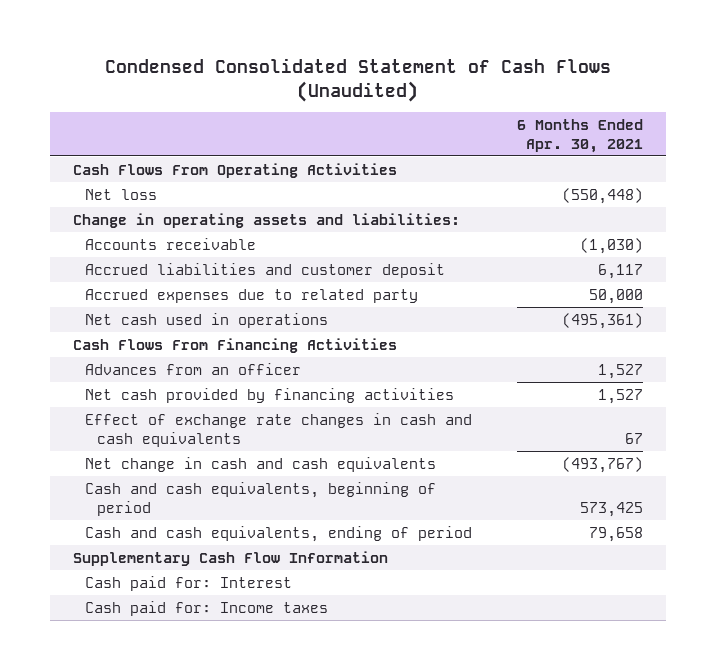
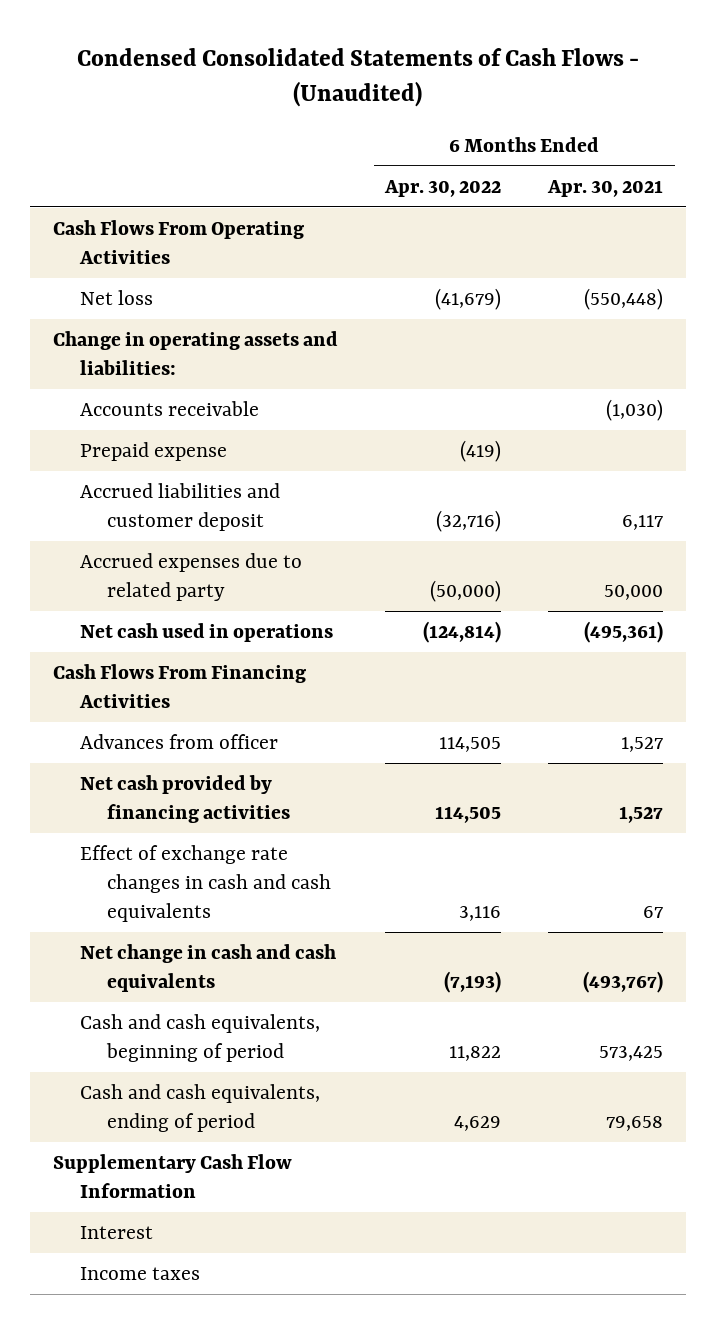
[104,58,611,102] Condensed Consolidated Statement of Cash Flows (Unaudited) -> [77,47,640,108] Condensed Consolidated Statements of Cash Flows - (Unaudited)
none -> [384,179,502,197] Apr. 30, 2022
none -> [80,442,228,462] Prepaid expense
[84,362,301,375] Advances from an officer -> [80,734,279,750] Advances from officer
[84,575,292,591] Cash paid for: Interest -> [80,1226,154,1240] Interest
[84,600,328,616] Cash paid for: Income taxes -> [80,1267,201,1281] Income taxes

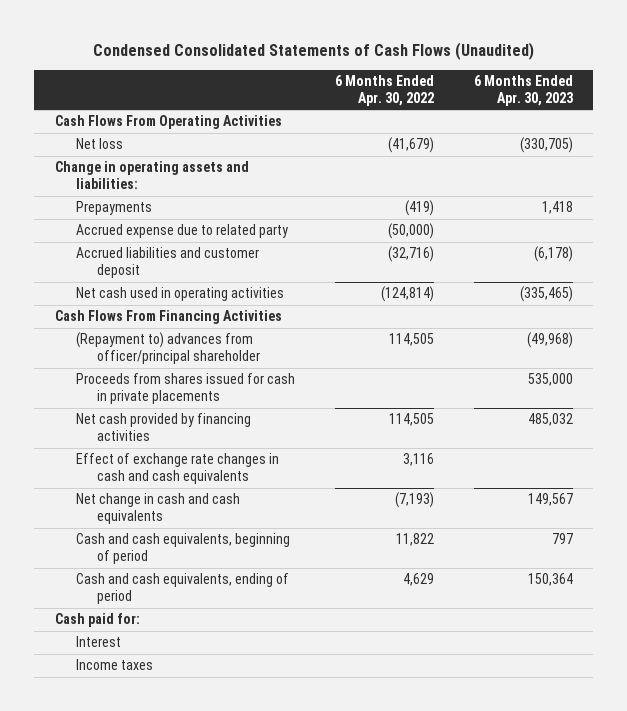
[77,47,640,108] Condensed Consolidated Statements of Cash Flows - (Unaudited) -> [92,41,534,60] Condensed Consolidated Statements of Cash Flows (Unaudited)
[546,179,663,197] Apr. 30, 2021 -> none
none -> [473,75,573,106] 6 Months Ended Apr. 30, 2023
[80,401,260,417] Accounts receivable -> none
[80,442,228,462] Prepaid expense -> [75,201,152,216] Prepayments
none -> [75,224,288,239] Accrued expense due to related party
[80,553,303,602] Accrued expenses due to related party -> none
[80,623,334,643] Net cash used in operations -> [75,287,284,302] Net cash used in operating activities
[80,734,279,750] Advances from officer -> [75,332,260,365] (Repayment to) advances from officer/principal shareholder
none -> [75,373,295,405] Proceeds from shares issued for cash in private placements
[53,1154,293,1199] Supplementary Cash Flow Information -> none
none -> [54,613,140,628] Cash paid for:

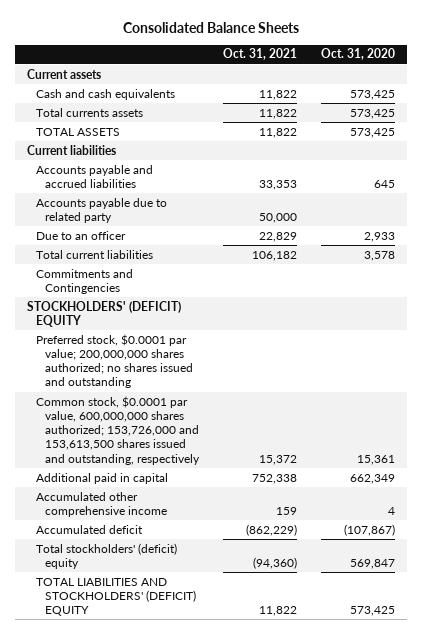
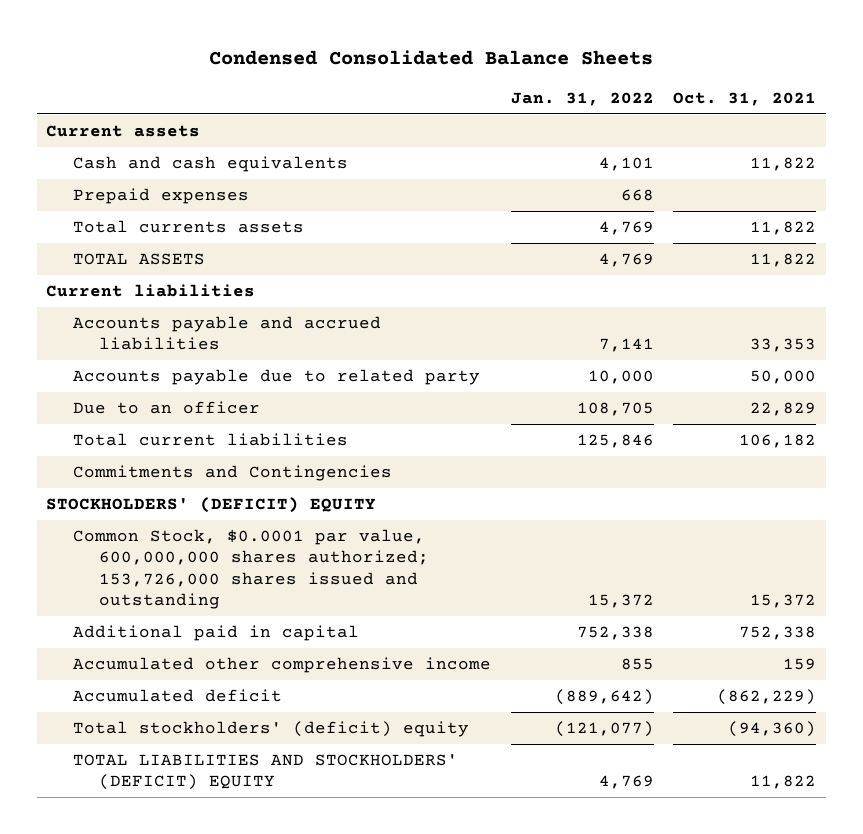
[123,21,300,33] Consolidated Balance Sheets -> [209,50,654,66] Condensed Consolidated Balance Sheets
[321,48,396,61] Oct. 31, 2020 -> none
none -> [510,91,654,106] Jan. 31, 2022
none -> [72,188,249,205] Prepaid expenses
[36,333,194,389] Preferred stock, $0.0001 par value; 200,000,000 shares authorized; no shares issued and outstanding -> none
[36,395,201,465] Common stock, $0.0001 par value, 600,000,000 shares authorized; 153,726,000 and 153,613,500 shares issued and outstanding, respectively -> [72,529,430,609] Common Stock, $0.0001 par value, 600,000,000 shares authorized; 153,726,000 shares issued and outstanding

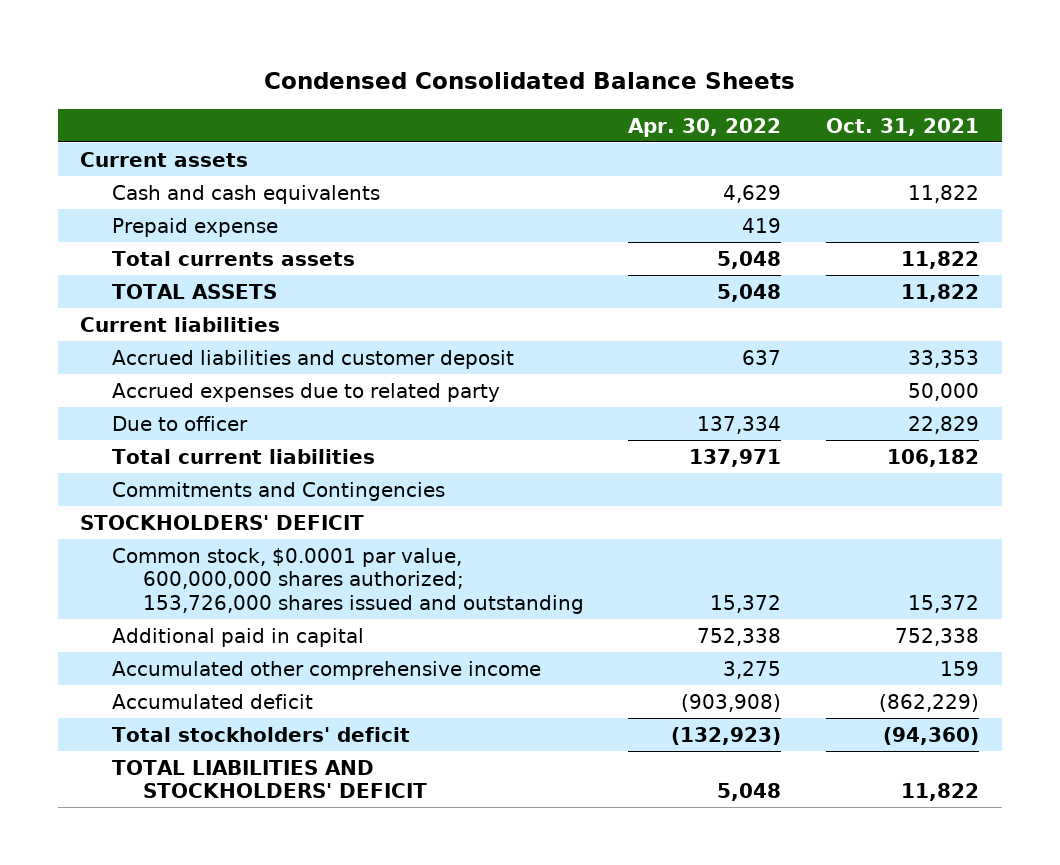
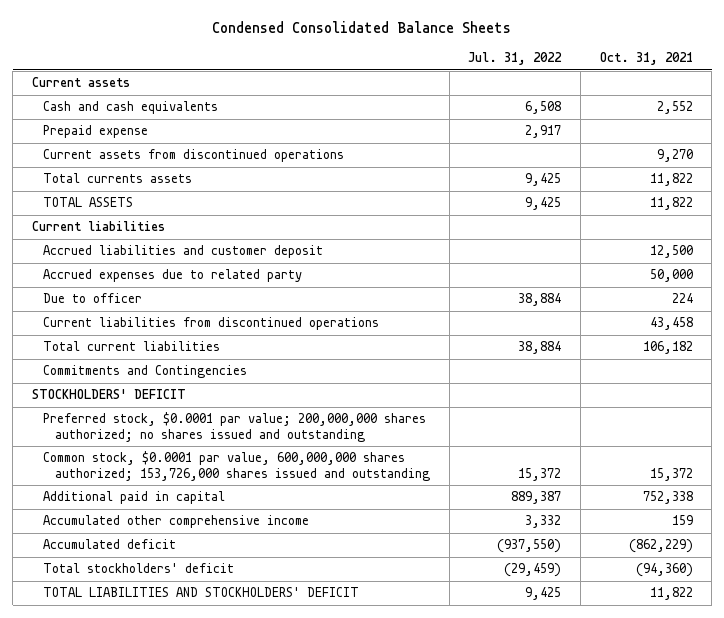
[628,117,782,137] Apr. 30, 2022 -> none
none -> [468,52,563,66] Jul. 31, 2022
[908,184,980,203] 11,822 -> [656,101,693,115] 2,552
none -> [43,149,345,163] Current assets from discontinued operations
[908,349,980,368] 33,353 -> [649,245,693,259] 12,500
[908,415,980,434] 22,829 -> [671,293,693,304] 224
none -> [43,317,380,331] Current liabilities from discontinued operations
none -> [43,412,427,442] Preferred stock, $0.0001 par value; 200,000,000 shares authorized; no shares issued and outstanding

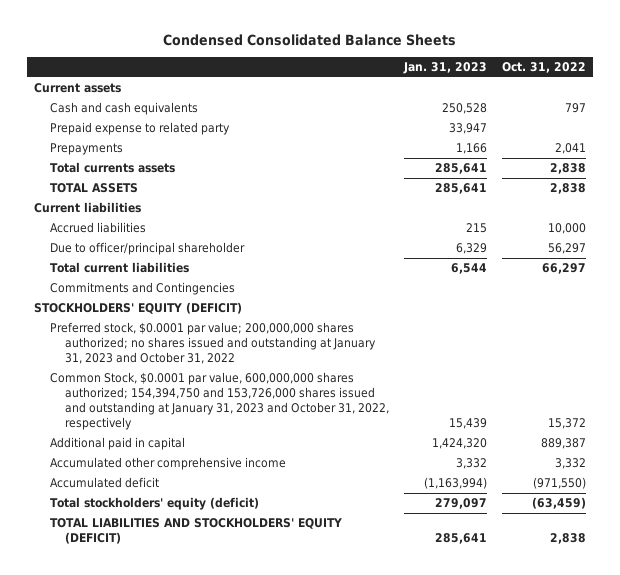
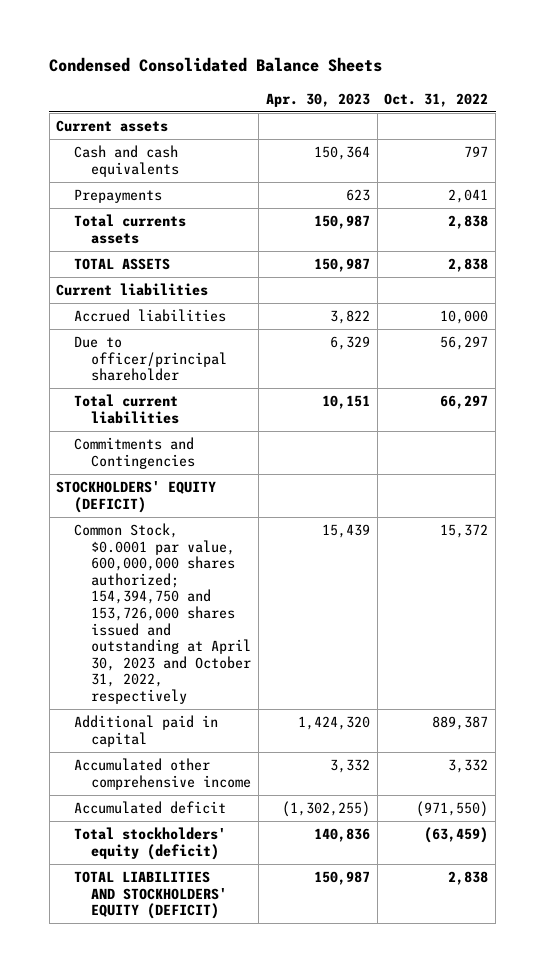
[402,61,487,74] Jan. 31, 2023 -> none
none -> [265,92,370,107] Apr. 30, 2023
[49,122,230,136] Prepaid expense to related party -> none
[49,322,377,365] Preferred stock, $0.0001 par value; 200,000,000 shares authorized; no shares issued and outstanding at January 31, 2023 and October 31, 2022 -> none
[49,372,390,431] Common Stock, $0.0001 par value, 600,000,000 shares authorized; 154,394,750 and 153,726,000 shares issued and outstanding at January 31, 2023 and October 31, 2022, respectively -> [73,523,252,704] Common Stock, $0.0001 par value, 600,000,000 shares authorized; 154,394,750 and 153,726,000 shares issued and outstanding at April 30, 2023 and October 31, 2022, respectively

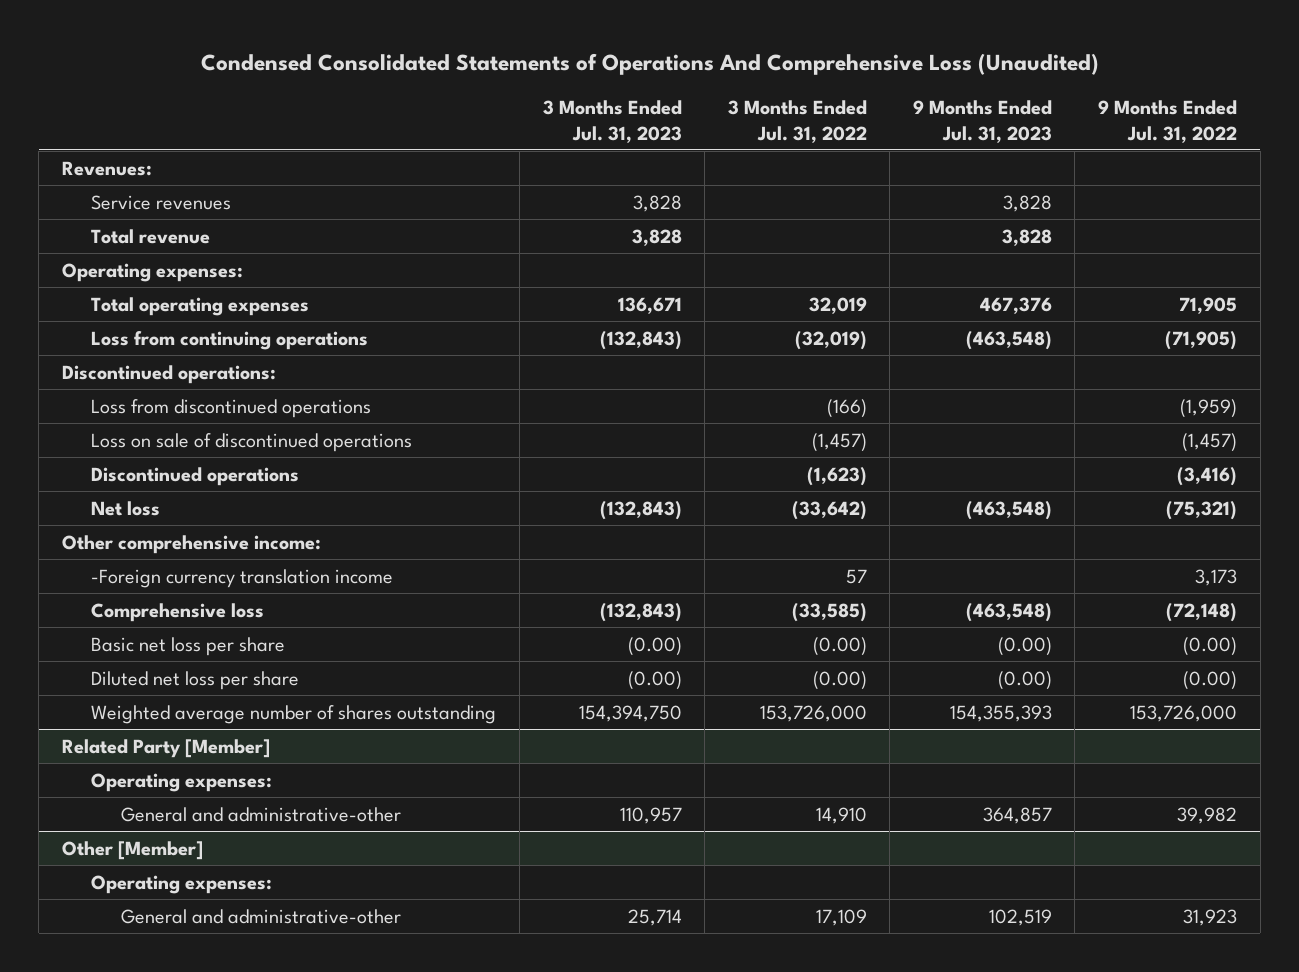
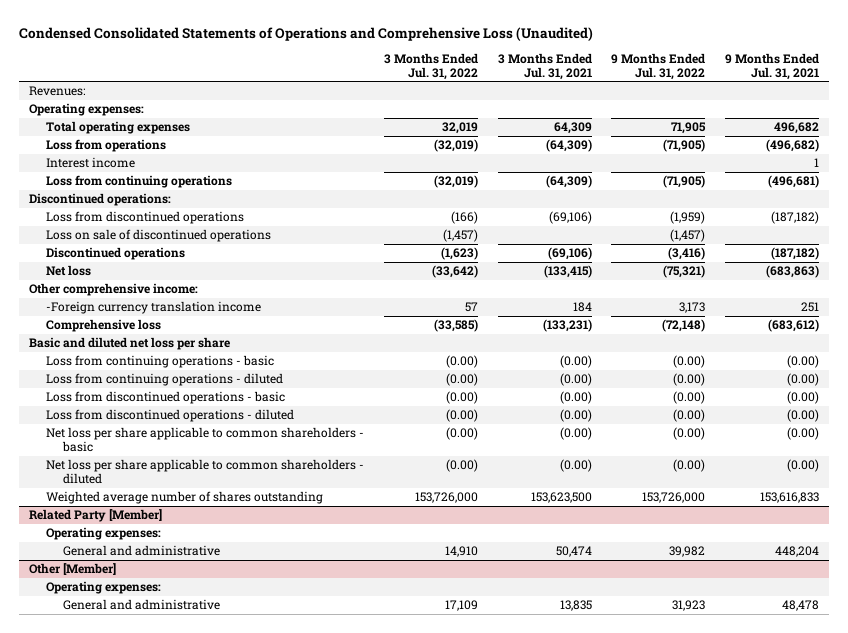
[200,53,1099,76] Condensed Consolidated Statements of Operations And Comprehensive Loss (Unaudited) -> [19,26,594,41] Condensed Consolidated Statements of Operations and Comprehensive Loss (Unaudited)
[542,99,682,143] 3 Months Ended Jul. 31, 2023 -> none
[912,99,1052,143] 9 Months Ended Jul. 31, 2023 -> none
none -> [497,52,592,80] 3 Months Ended Jul. 31, 2021
none -> [724,52,819,80] 9 Months Ended Jul. 31, 2021
[91,194,232,210] Service revenues -> none
[91,228,211,244] Total revenue -> none
none -> [46,139,167,153] Loss from operations
none -> [46,157,136,169] Interest income
none -> [29,337,231,351] Basic and diluted net loss per share
none -> [46,355,275,369] Loss from continuing operations - basic
none -> [46,373,284,387] Loss from continuing operations - diluted
none -> [46,391,286,405] Loss from discontinued operations - basic
none -> [46,409,295,423] Loss from discontinued operations - diluted
[91,636,286,656] Basic net loss per share -> [46,427,365,453] Net loss per share applicable to common shareholders - basic
[91,670,300,690] Diluted net loss per share -> [46,459,365,485] Net loss per share applicable to common shareholders - diluted
[120,806,401,822] General and administrative-other -> [62,545,220,557] General and administrative
[120,908,401,924] General and administrative-other -> [62,599,220,611] General and administrative

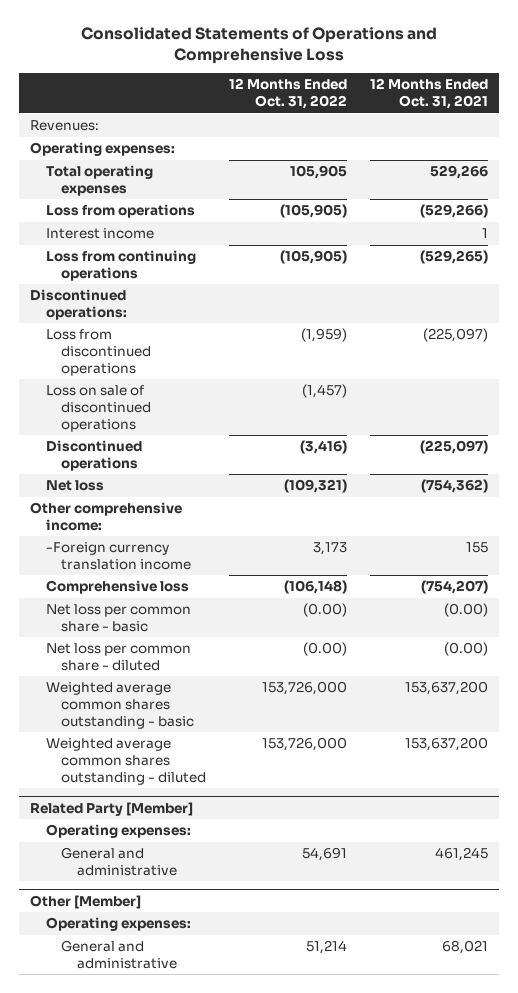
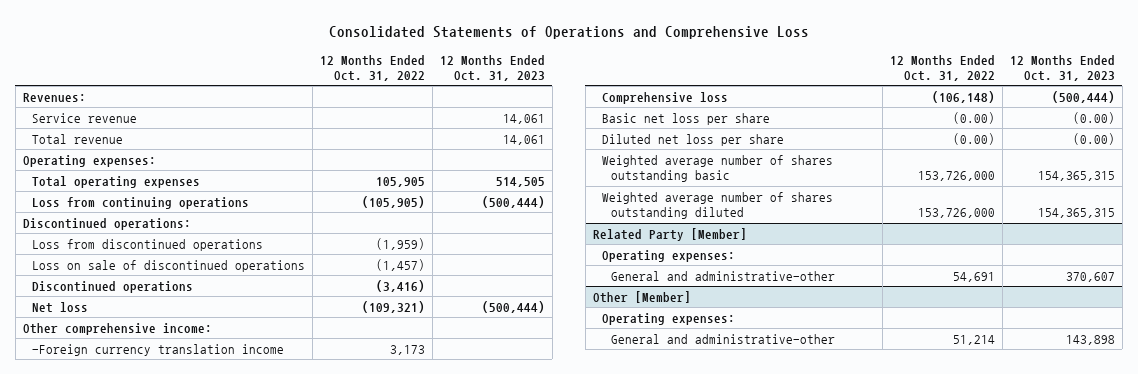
[370,78,489,110] 12 Months Ended Oct. 31, 2021 -> none
none -> [439,54,545,82] 12 Months Ended Oct. 31, 2023
none -> [32,112,138,123] Service revenue
none -> [32,133,124,144] Total revenue
[45,204,195,219] Loss from operations -> none
[45,228,154,240] Interest income -> none
[45,604,191,632] Net loss per common share - basic -> [601,112,770,125] Basic net loss per share
[45,643,191,671] Net loss per common share - diluted -> [601,133,784,146] Diluted net loss per share
[45,682,195,729] Weighted average common shares outstanding - basic -> [601,154,833,183] Weighted average number of shares outstanding basic
[45,738,207,785] Weighted average common shares outstanding - diluted -> [601,191,833,220] Weighted average number of shares outstanding diluted
[61,847,178,876] General and administrative -> [611,270,836,281] General and administrative-other
[61,940,178,969] General and administrative -> [611,333,836,344] General and administrative-other

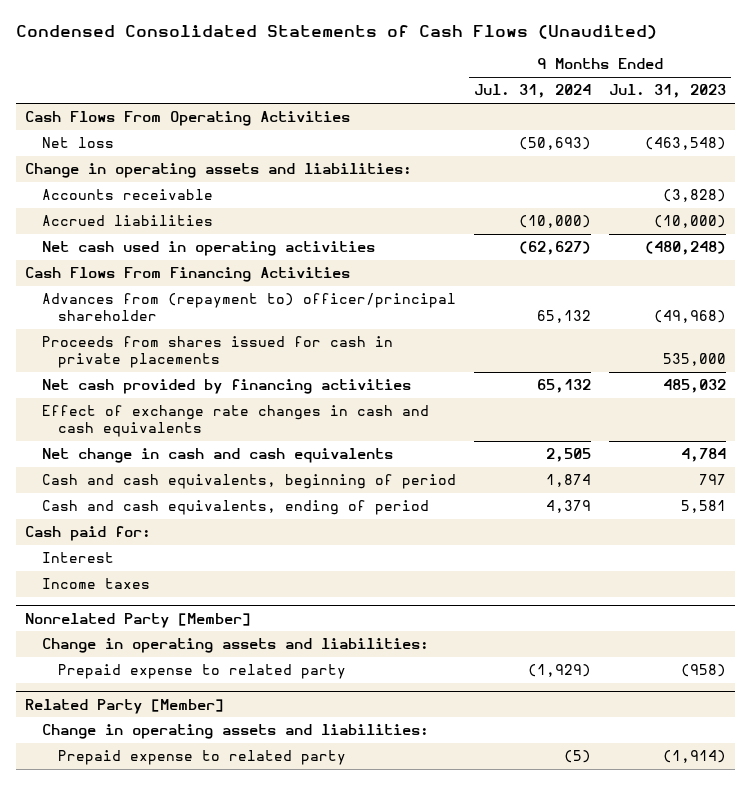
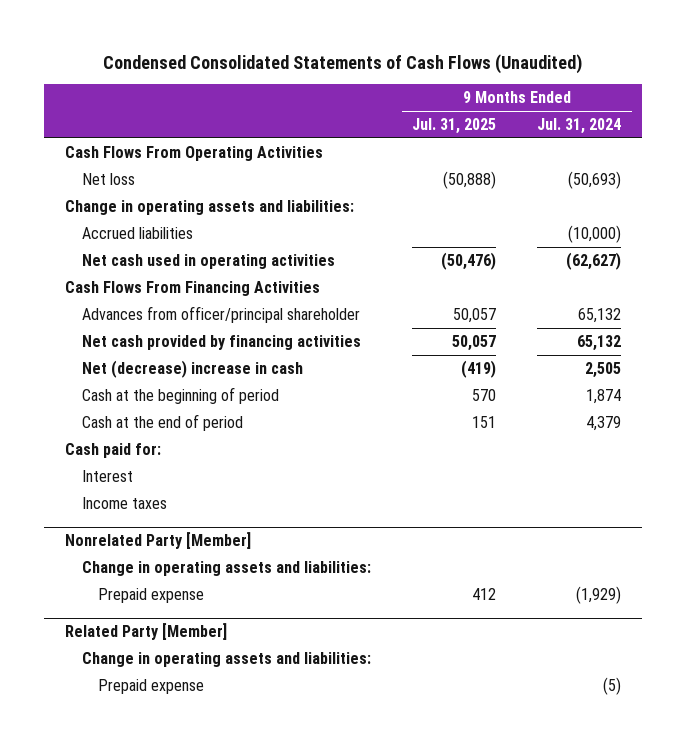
[609,84,727,99] Jul. 31, 2023 -> none
none -> [411,118,496,135] Jul. 31, 2025
[41,189,213,201] Accounts receivable -> none
[41,336,393,369] Proceeds from shares issued for cash in private placements -> none
[41,293,456,322] Advances from (repayment to) officer/principal shareholder -> [81,305,360,323] Advances from officer/principal shareholder
[41,405,429,438] Effect of exchange rate changes in cash and cash equivalents -> none
[41,448,393,464] Net change in cash and cash equivalents -> [81,359,303,378] Net (decrease) increase in cash
[41,474,456,490] Cash and cash equivalents, beginning of period -> [81,386,279,404] Cash at the beginning of period
[41,500,429,516] Cash and cash equivalents, ending of period -> [81,413,243,431] Cash at the end of period
[58,664,347,680] Prepaid expense to related party -> [98,587,205,603] Prepaid expense
[58,750,347,766] Prepaid expense to related party -> [98,678,205,694] Prepaid expense

